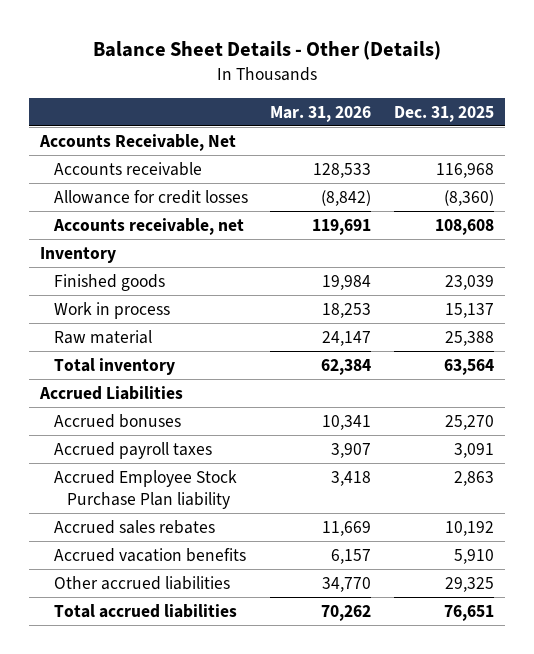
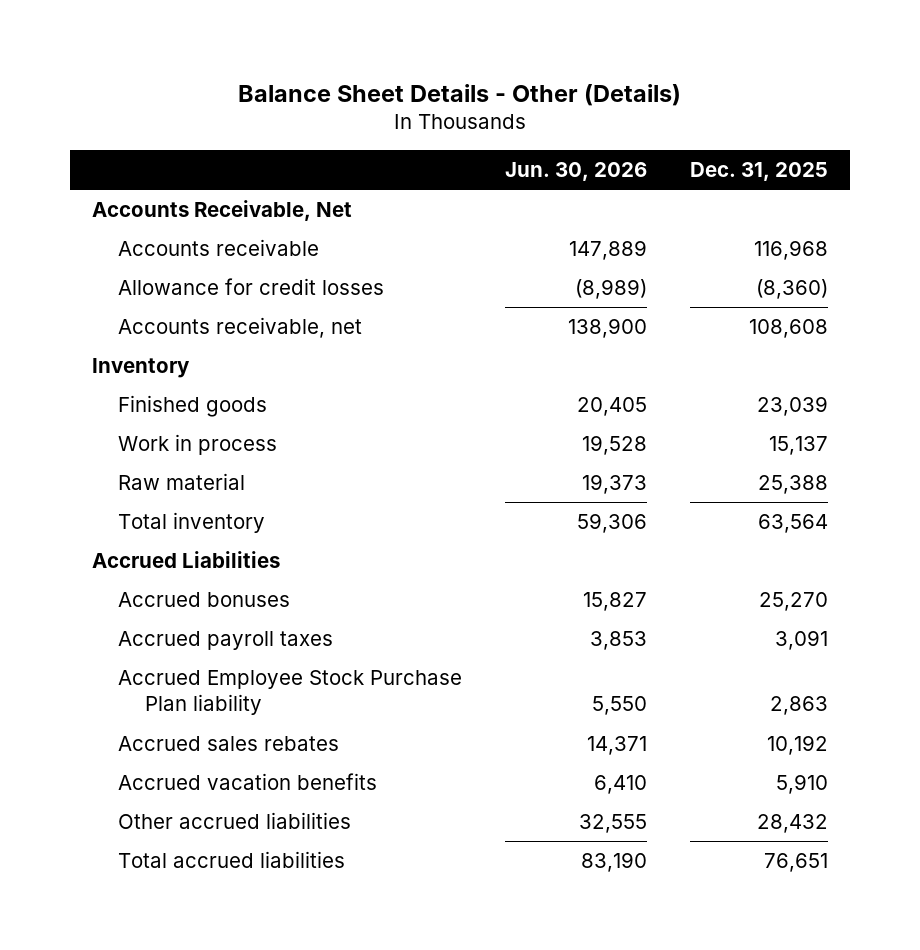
[270,105,372,122] Mar. 31, 2026 -> none
none -> [505,162,648,182] Jun. 30, 2026
[444,576,494,592] 29,325 -> [757,814,829,834] 28,432

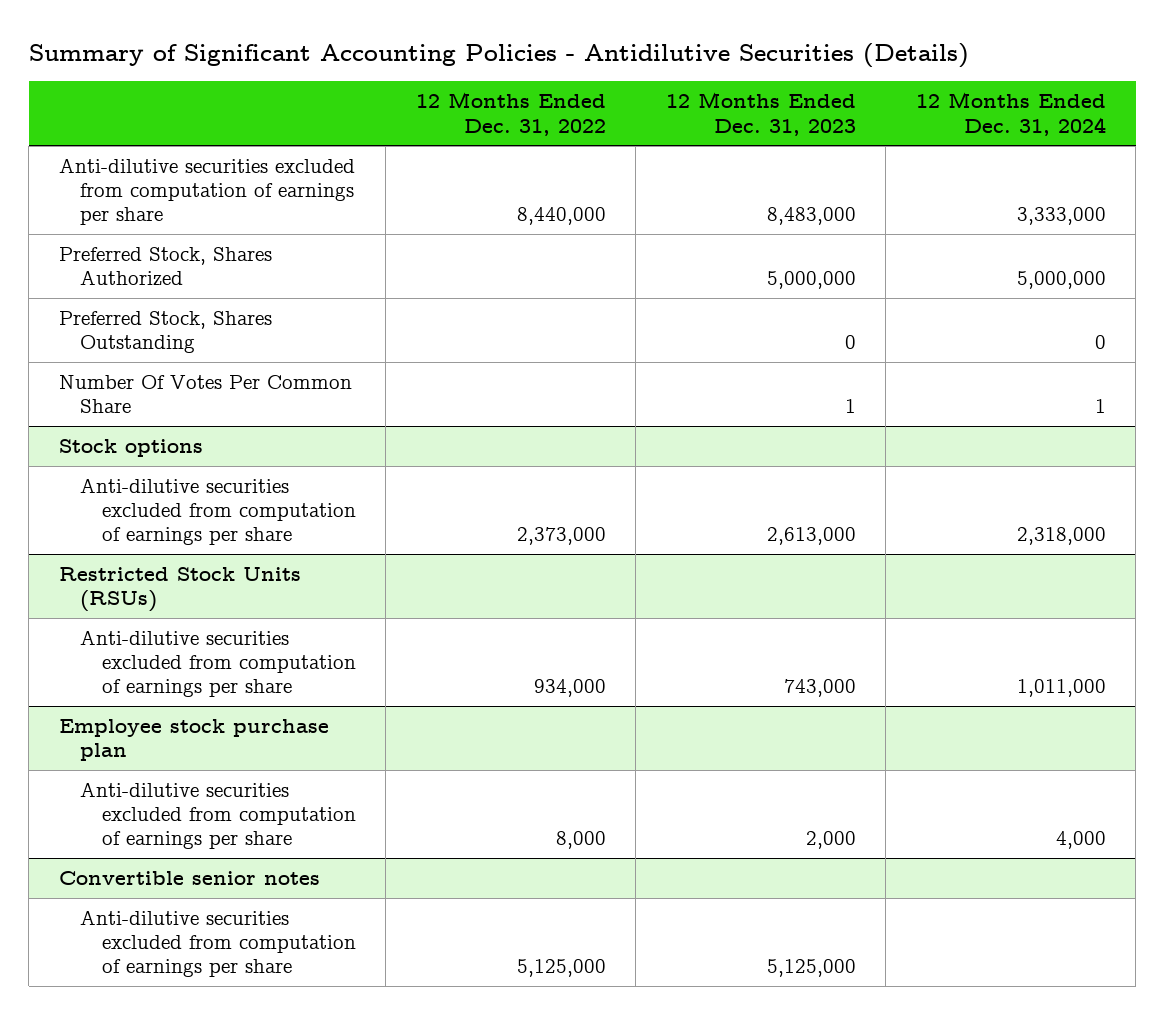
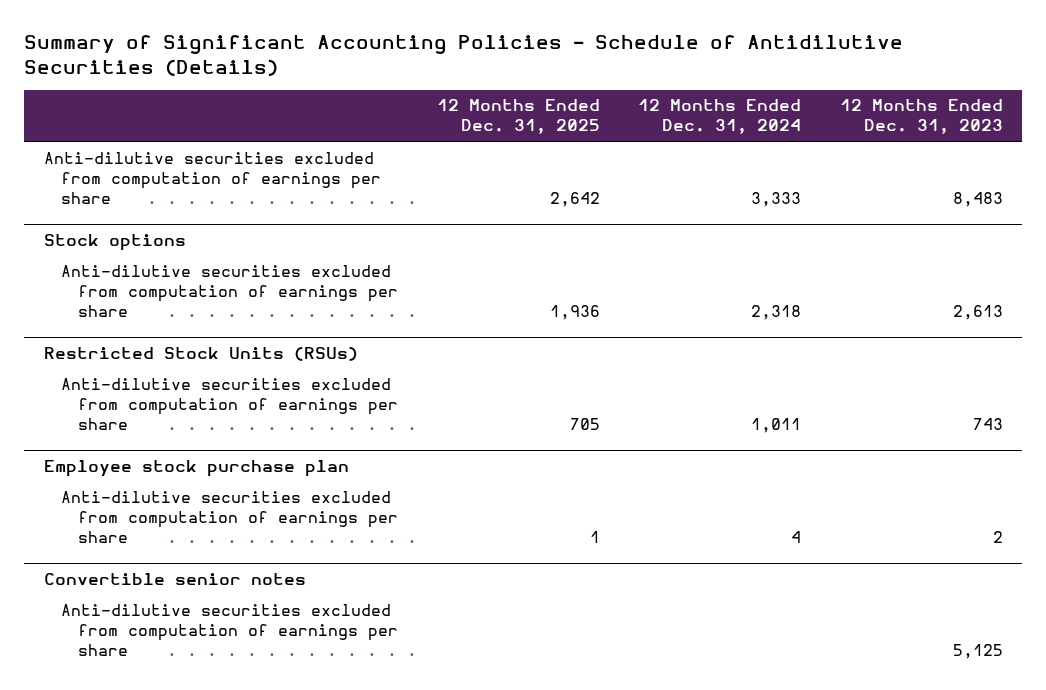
[28,42,969,68] Summary of Significant Accounting Policies - Antidilutive Securities (Details) -> [24,35,904,76] Summary of Significant Accounting Policies - Schedule of Antidilutive Securities (Details)
[415,92,606,136] 12 Months Ended Dec. 31, 2022 -> none
none -> [436,99,600,135] 12 Months Ended Dec. 31, 2025
[58,246,272,287] Preferred Stock, Shares Authorized -> none
[58,310,272,354] Preferred Stock, Shares Outstanding -> none
[58,374,352,414] Number Of Votes Per Common Share -> none
[766,207,856,226] 8,483,000 -> [952,192,1003,208] 8,483
[1016,207,1106,226] 3,333,000 -> [751,192,802,208] 3,333
[766,527,856,546] 2,613,000 -> [952,305,1003,321] 2,613
[1016,527,1106,546] 2,318,000 -> [751,305,802,321] 2,318
[783,679,856,698] 743,000 -> [972,418,1003,431] 743
[1016,679,1106,698] 1,011,000 -> [751,418,802,434] 1,011
[805,831,856,850] 2,000 -> [992,531,1003,544] 2
[1055,831,1106,850] 4,000 -> [791,531,802,544] 4
[766,959,856,978] 5,125,000 -> [952,644,1003,660] 5,125

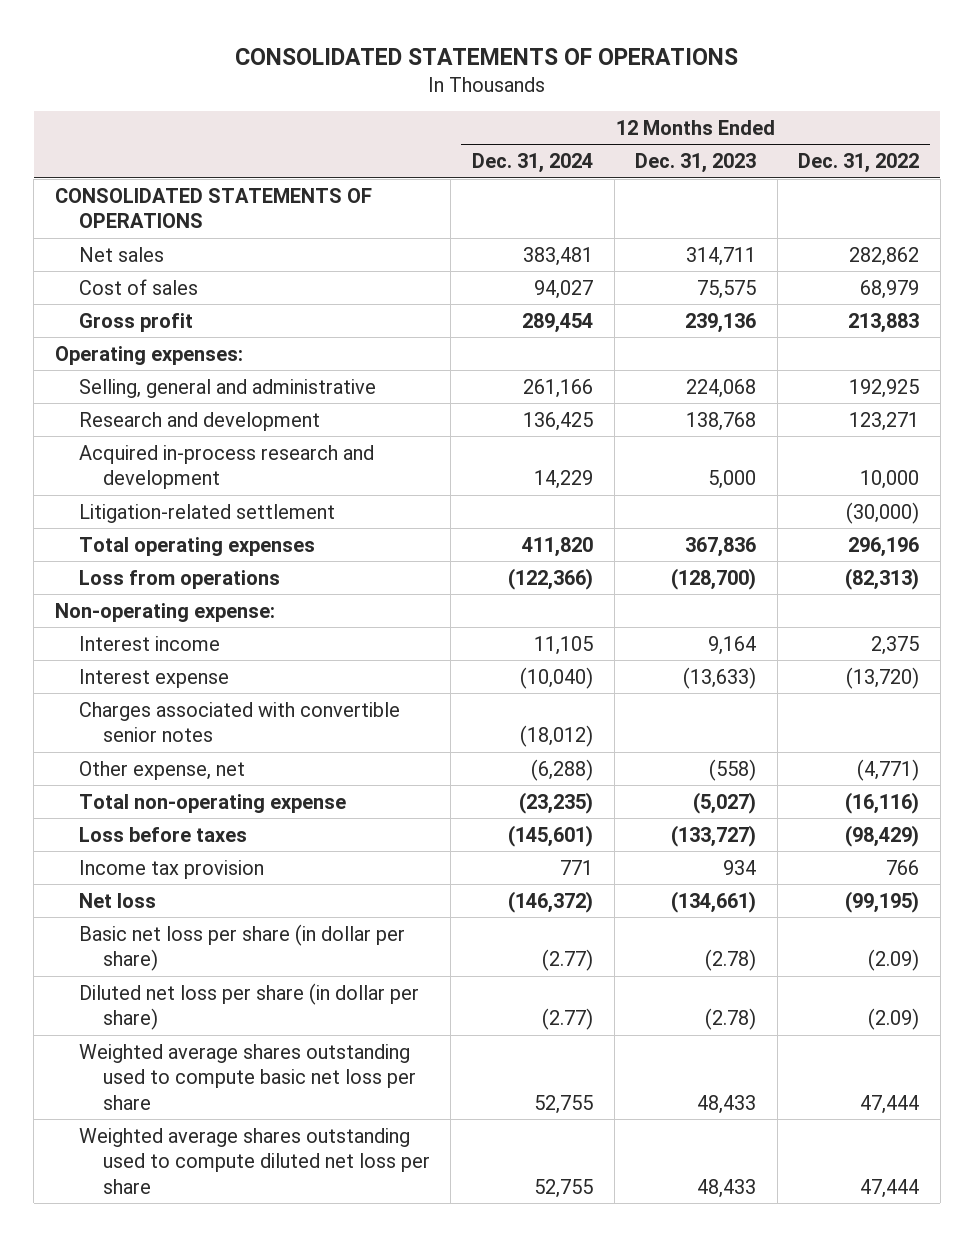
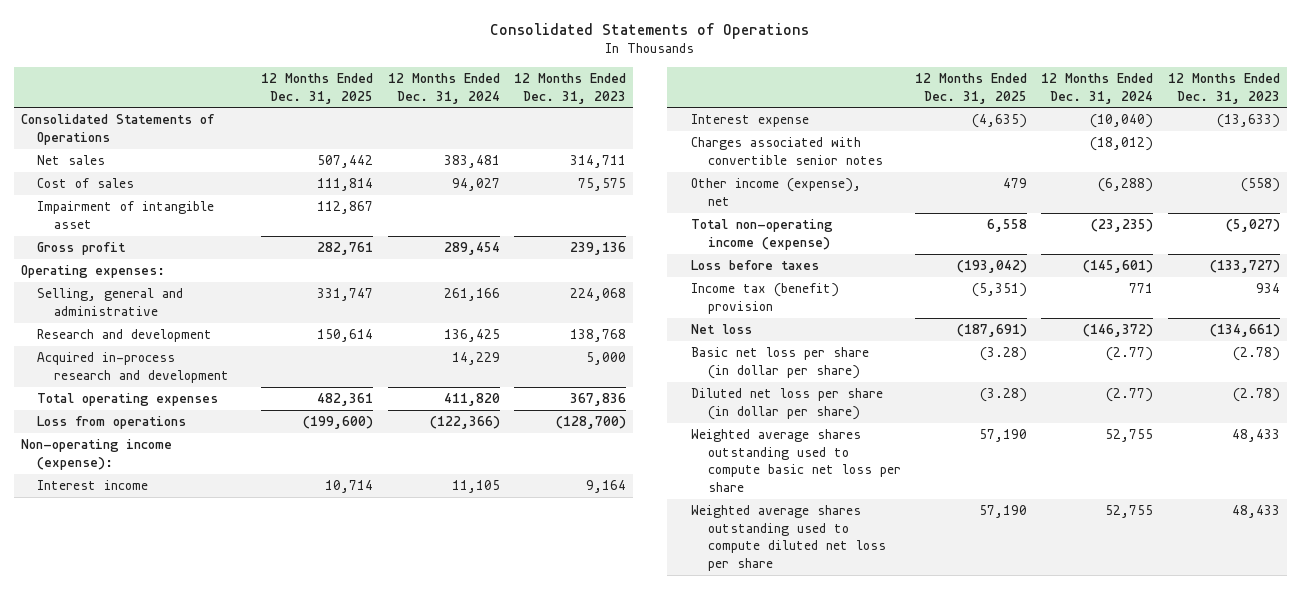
[235,47,739,65] CONSOLIDATED STATEMENTS OF OPERATIONS -> [490,22,810,39] Consolidated Statements of Operations
[798,153,920,174] Dec. 31, 2022 -> none
none -> [261,73,374,104] 12 Months Ended Dec. 31, 2025
[54,187,372,229] CONSOLIDATED STATEMENTS OF OPERATIONS -> [20,114,214,145] Consolidated Statements of Operations
none -> [37,201,215,229] Impairment of intangible asset
[78,503,335,523] Litigation-related settlement -> none
[54,602,275,622] Non-operating expense: -> [20,439,172,470] Non-operating income (expense):
[78,760,245,780] Other expense, net -> [691,178,862,206] Other income (expense), net
[78,793,346,813] Total non-operating expense -> [691,219,834,250] Total non-operating income (expense)
[78,859,264,879] Income tax provision -> [691,283,840,314] Income tax (benefit) provision

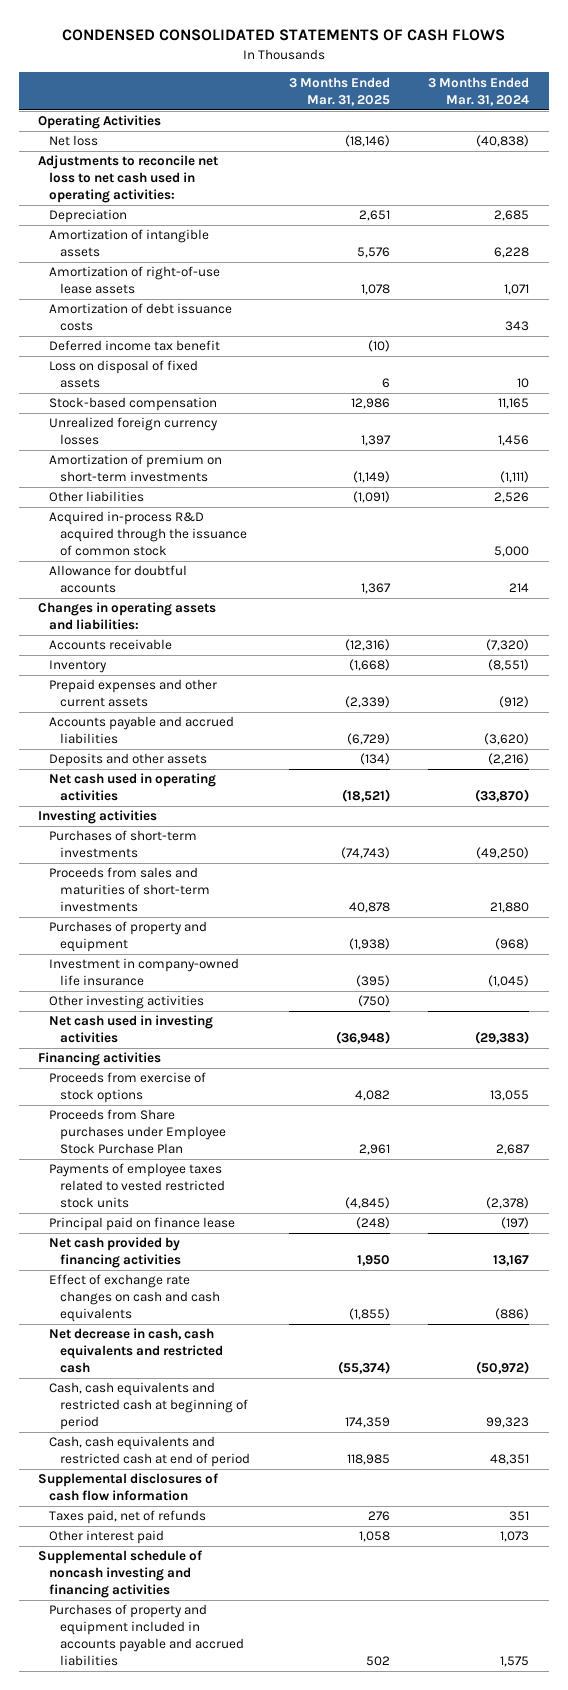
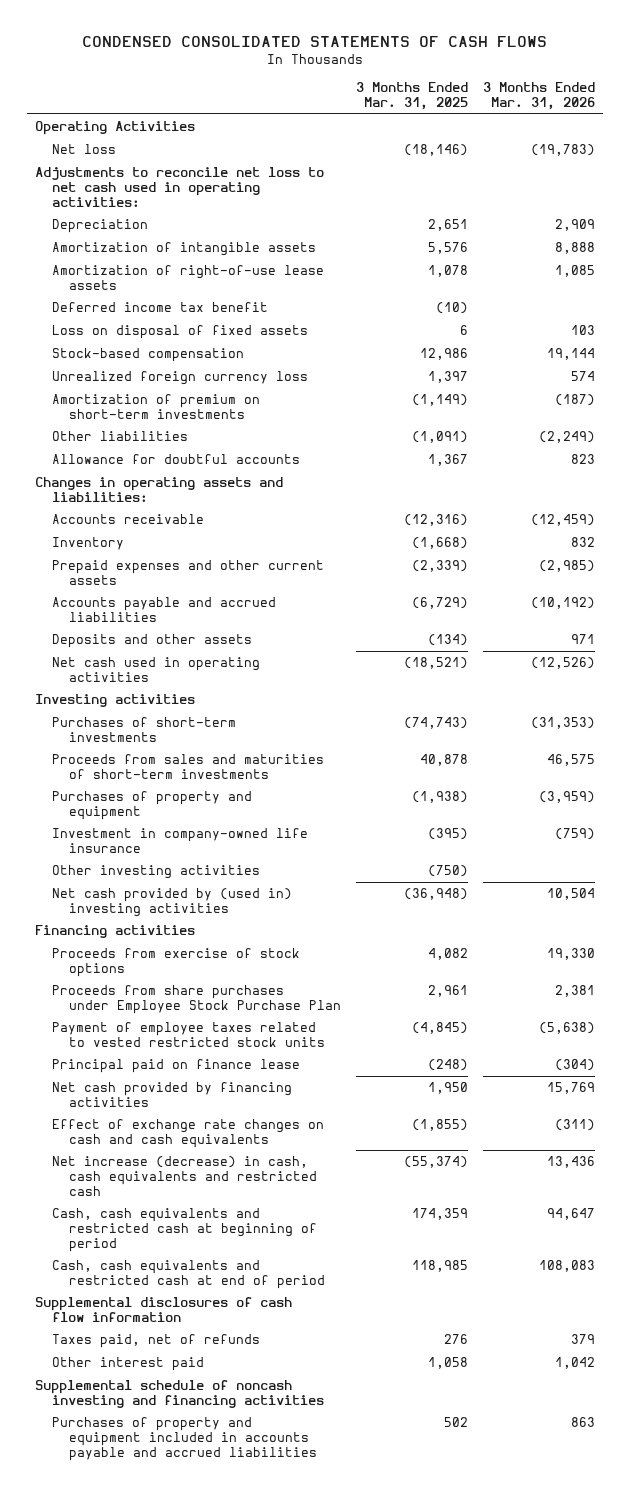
[428,76,530,106] 3 Months Ended Mar. 31, 2024 -> none
none -> [483,82,596,111] 3 Months Ended Mar. 31, 2026
[49,303,233,332] Amortization of debt issuance costs -> none
[49,417,219,446] Unrealized foreign currency losses -> [51,371,308,386] Unrealized foreign currency loss
[49,511,247,557] Acquired in-process R&D acquired through the issuance of common stock -> none
[49,1015,214,1044] Net cash used in investing activities -> [51,888,292,917] Net cash provided by (used in) investing activities
[49,1109,226,1155] Proceeds from Share purchases under Employee Stock Purchase Plan -> [51,985,341,1014] Proceeds from share purchases under Employee Stock Purchase Plan
[49,1163,225,1209] Payments of employee taxes related to vested restricted stock units -> [51,1022,325,1047] Payment of employee taxes related to vested restricted stock units
[49,1328,223,1374] Net decrease in cash, cash equivalents and restricted cash -> [51,1156,317,1196] Net increase (decrease) in cash, cash equivalents and restricted cash

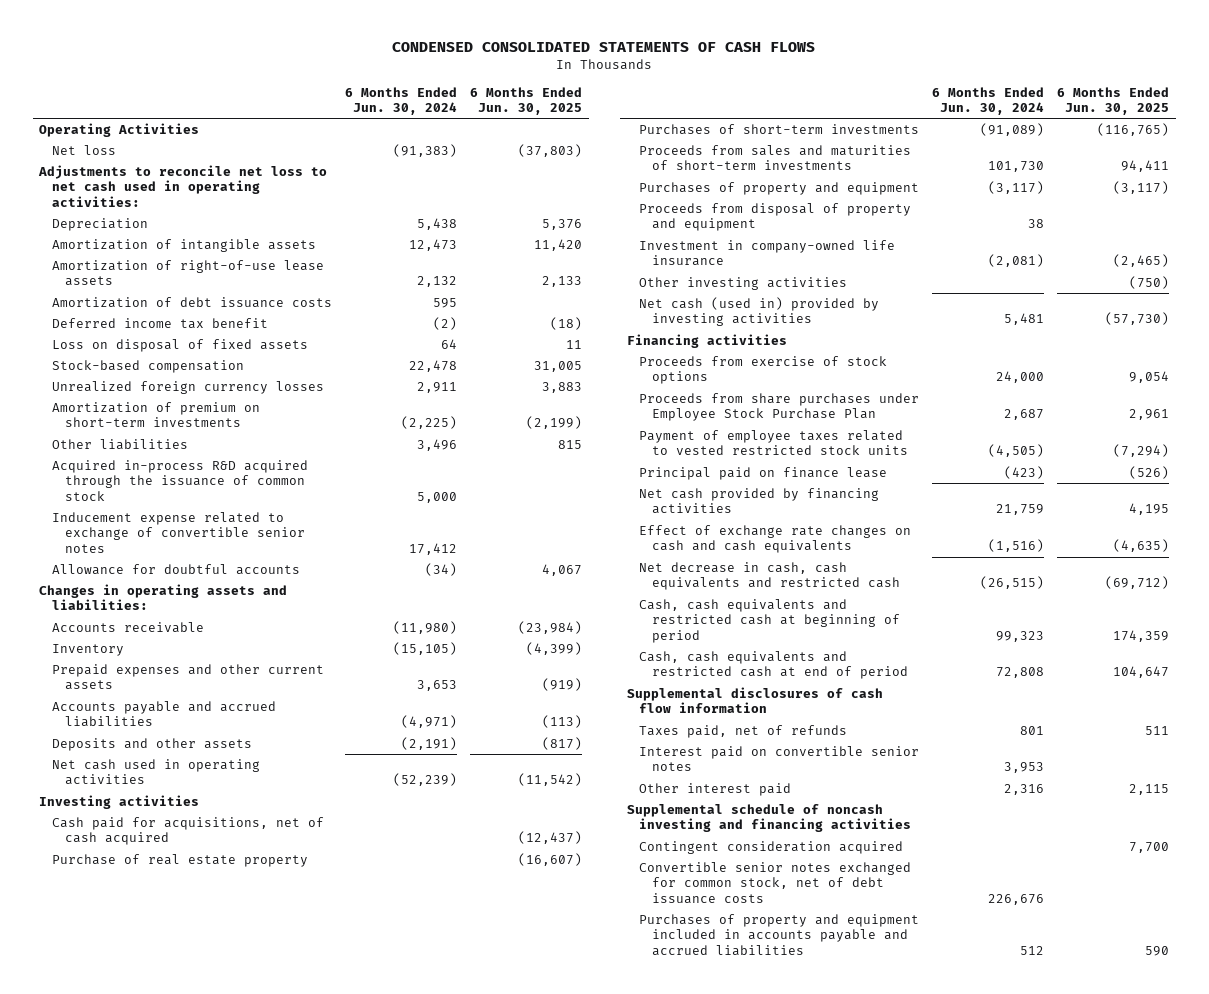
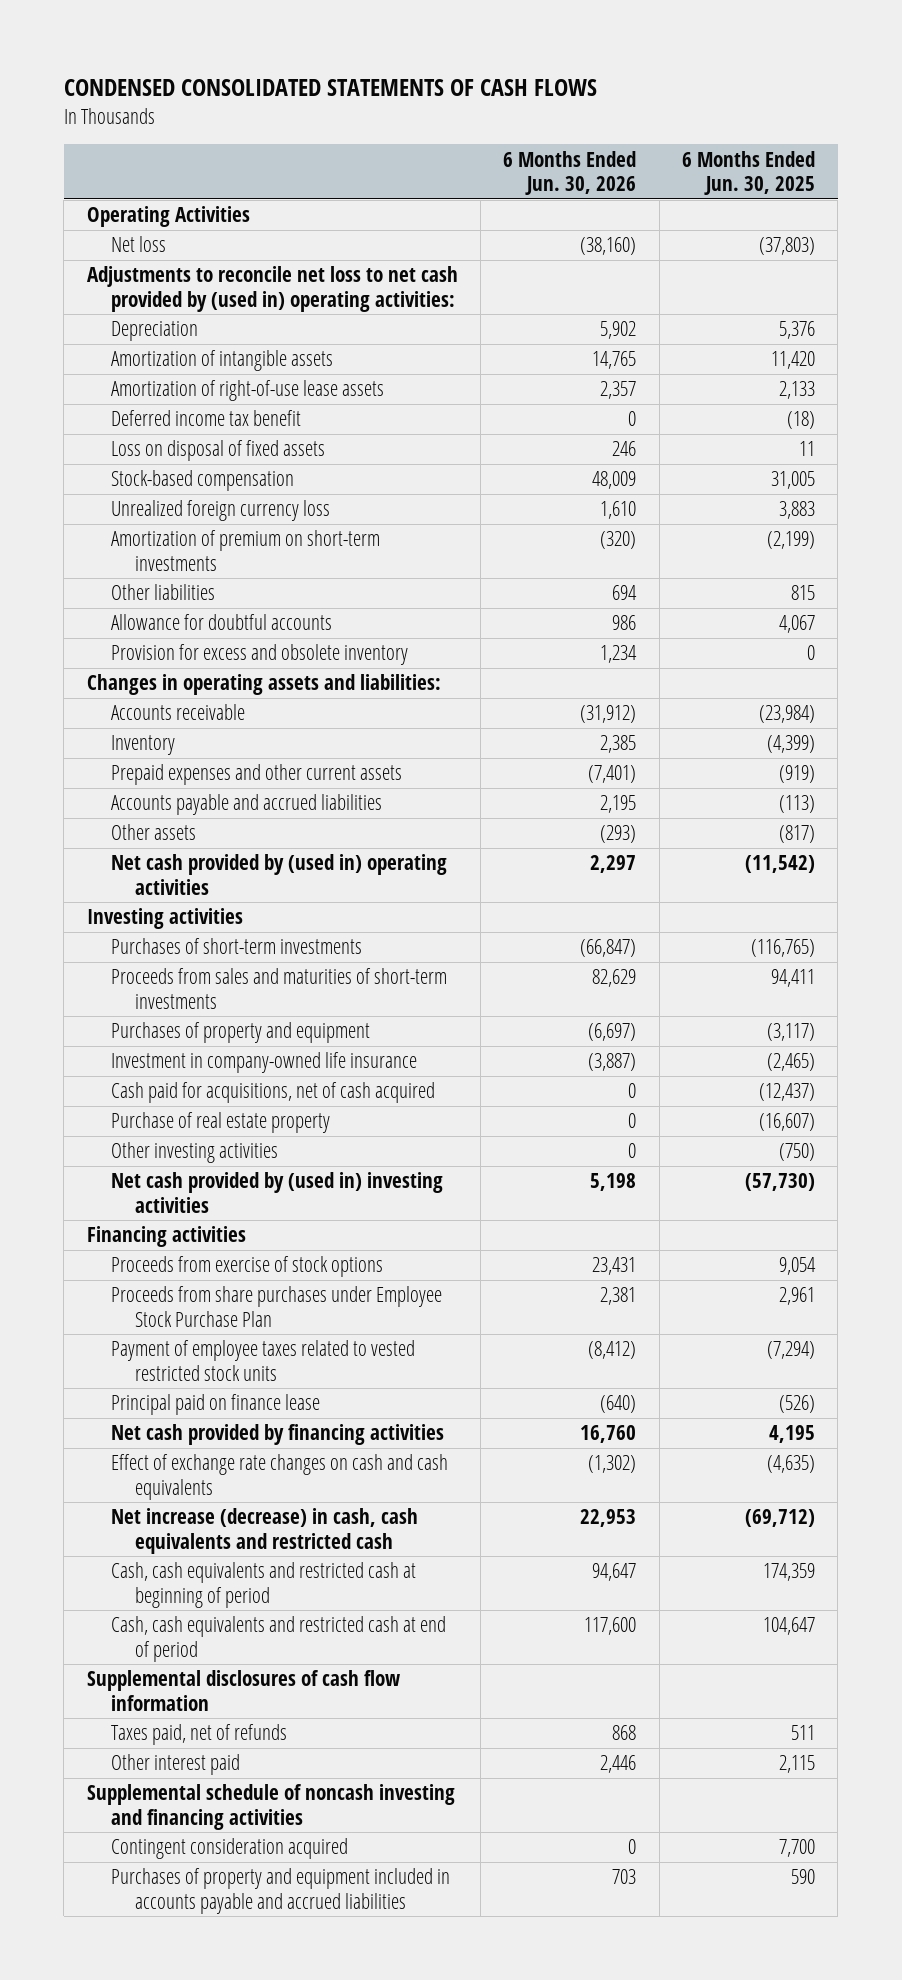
[345,86,458,115] 6 Months Ended Jun. 30, 2024 -> none
none -> [503,150,637,195] 6 Months Ended Jun. 30, 2026
[38,165,328,207] Adjustments to reconcile net loss to net cash used in operating activities: -> [86,266,458,312] Adjustments to reconcile net loss to net cash provided by (used in) operating activities:
[51,297,332,309] Amortization of debt issuance costs -> none
[51,381,324,395] Unrealized foreign currency losses -> [110,500,330,522] Unrealized foreign currency loss
[51,460,308,501] Acquired in-process R&D acquired through the issuance of common stock -> none
[51,512,305,553] Inducement expense related to exchange of convertible senior notes -> none
none -> [110,644,408,666] Provision for excess and obsolete inventory
[51,738,252,752] Deposits and other assets -> [110,824,196,841] Other assets
[51,759,260,786] Net cash used in operating activities -> [110,854,447,895] Net cash provided by (used in) operating activities
[639,203,912,232] Proceeds from disposal of property and equipment -> none
[51,817,324,846] Cash paid for acquisitions, net of cash acquired -> [110,1082,435,1104] Cash paid for acquisitions, net of cash acquired
[51,854,308,868] Purchase of real estate property -> [110,1112,330,1134] Purchase of real estate property
[639,297,880,327] Net cash (used in) provided by investing activities -> [110,1172,443,1213] Net cash provided by (used in) investing activities
[639,562,900,591] Net decrease in cash, cash equivalents and restricted cash -> [110,1508,418,1554] Net increase (decrease) in cash, cash equivalents and restricted cash
[639,746,920,772] Interest paid on convertible senior notes -> none
[639,862,912,904] Convertible senior notes exchanged for common stock, net of debt issuance costs -> none

